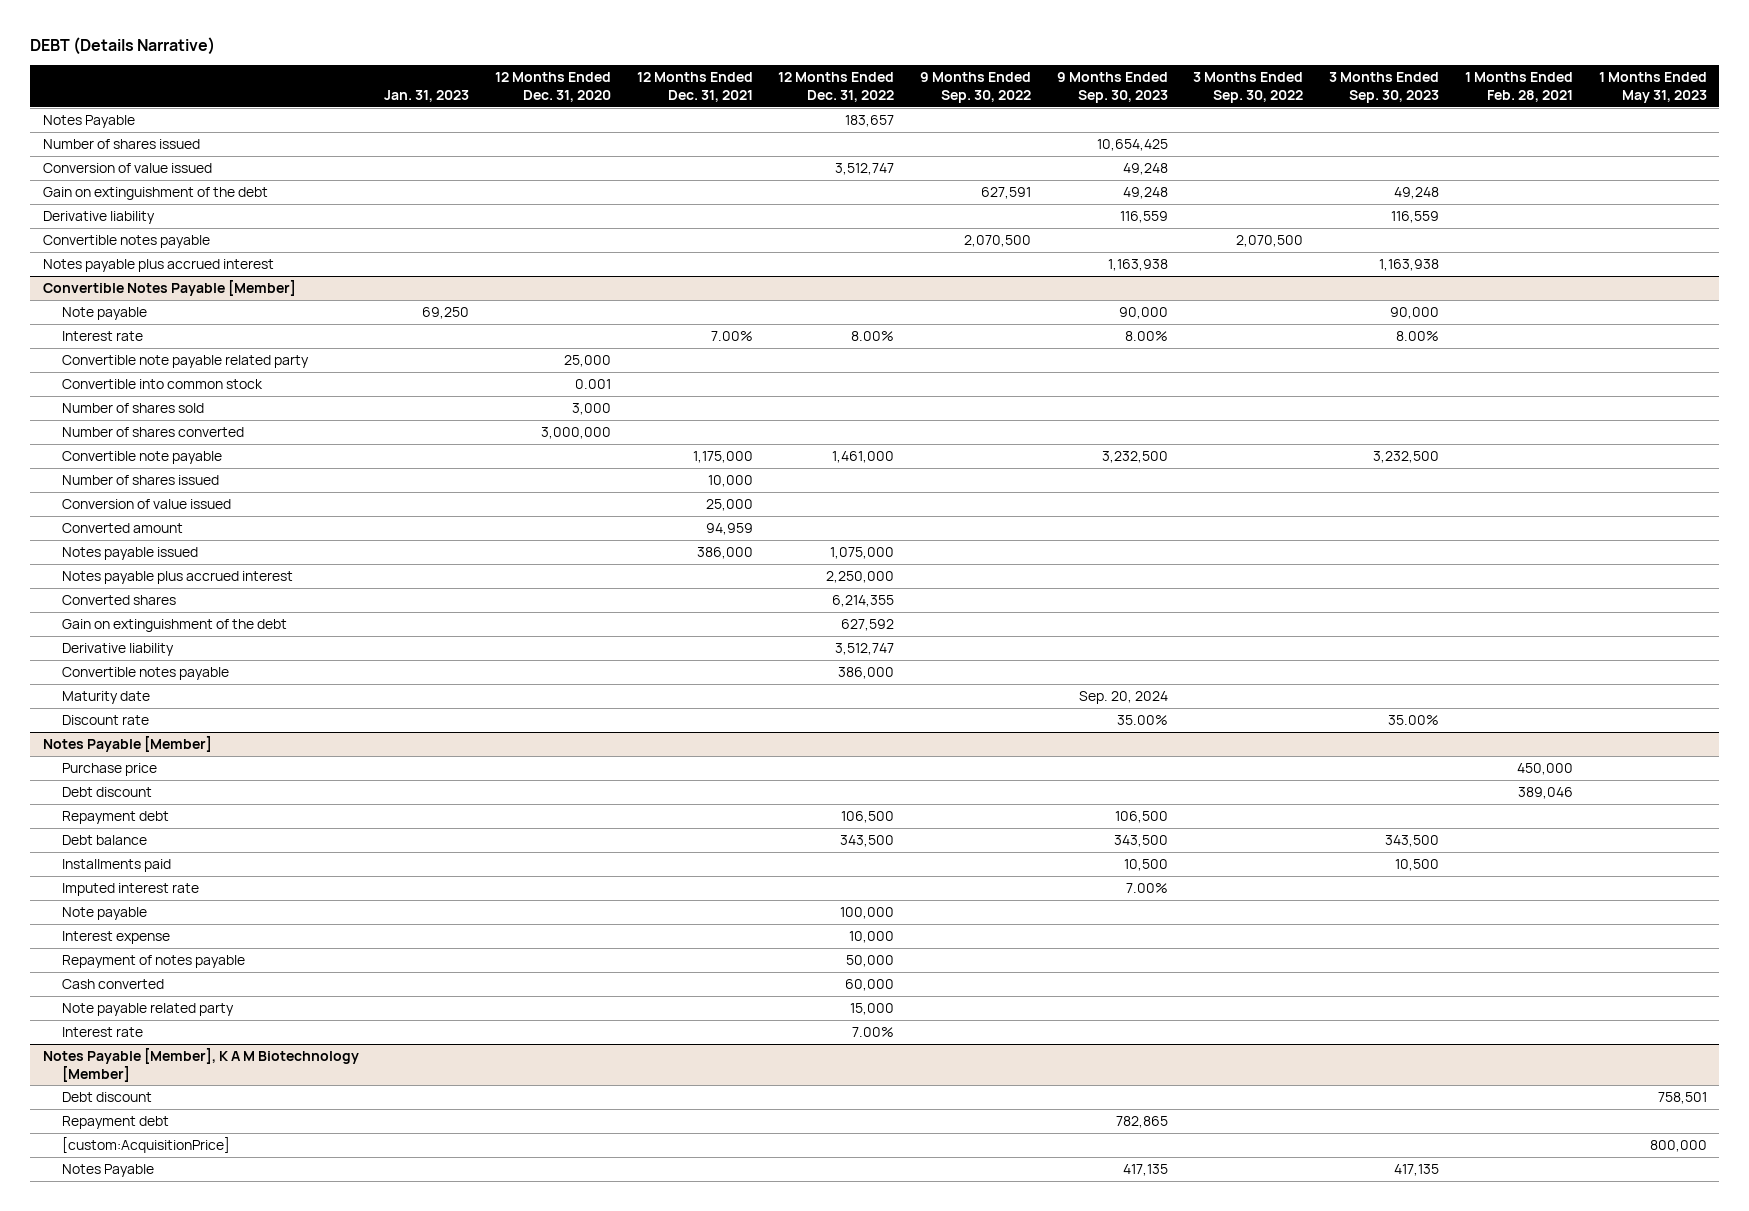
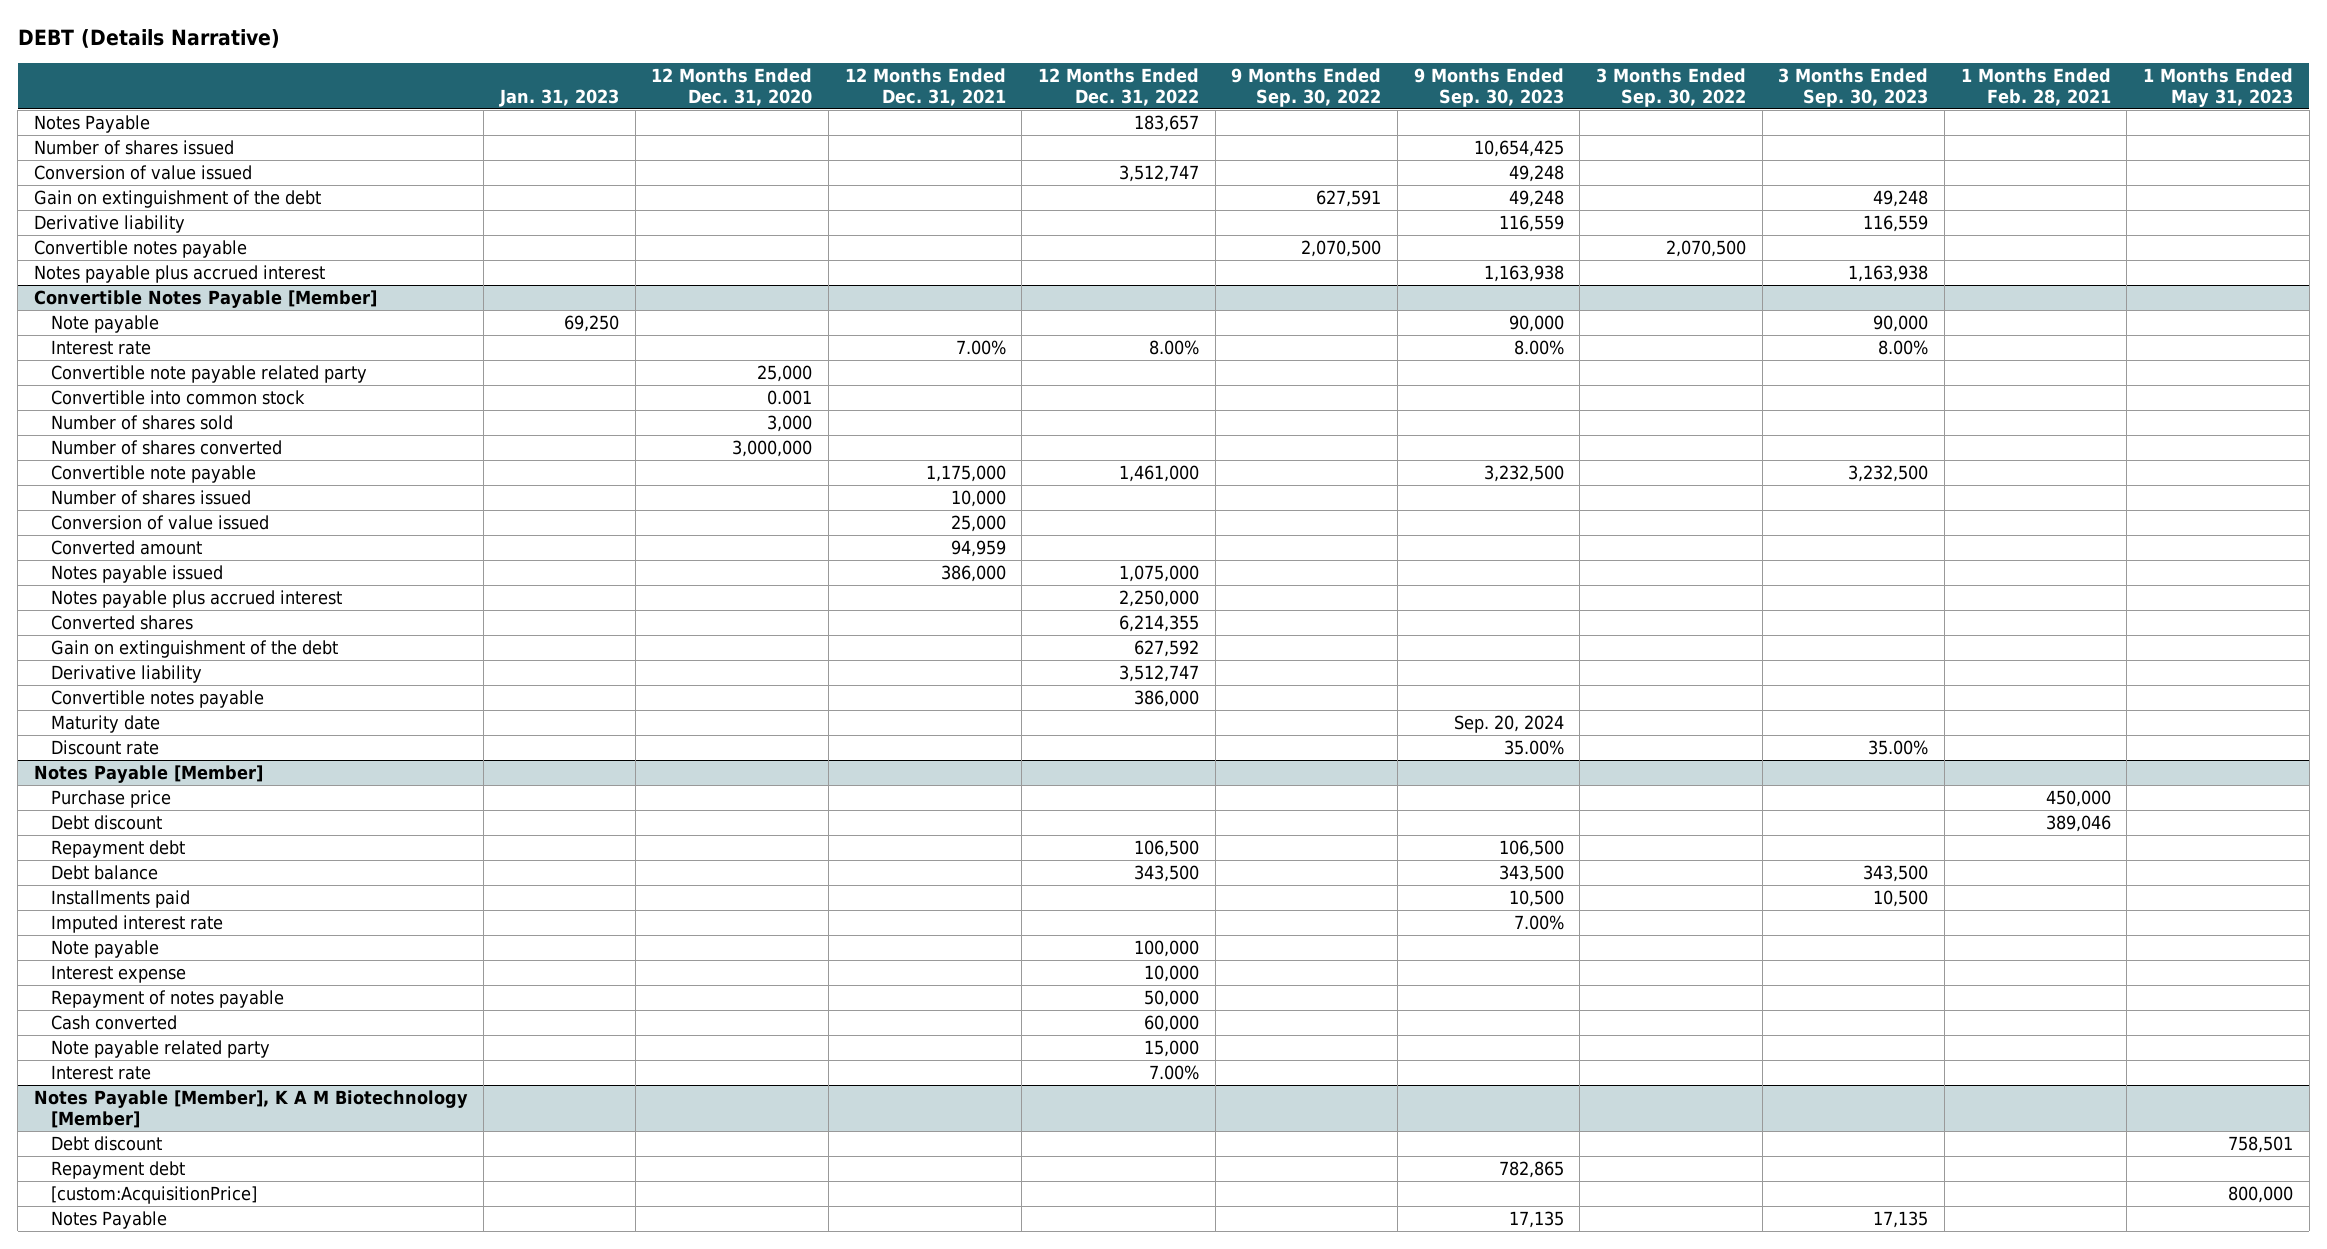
[1122,1163,1168,1176] 417,135 -> [1508,1211,1564,1229] 17,135
[1394,1163,1440,1176] 417,135 -> [1873,1211,1929,1229] 17,135

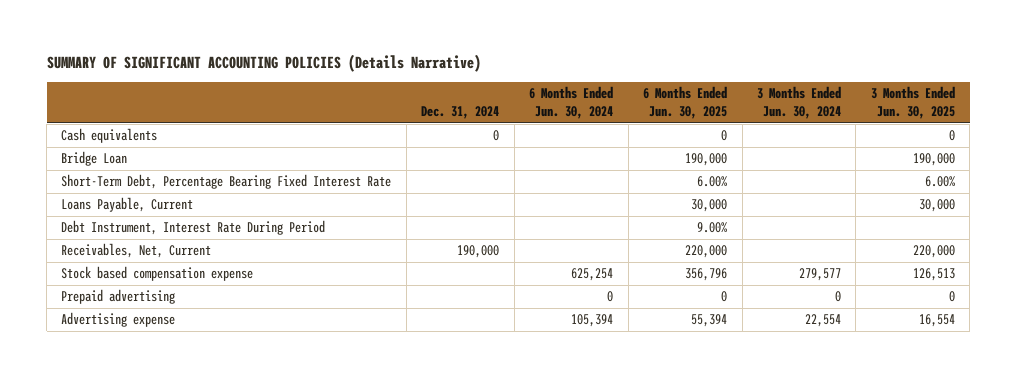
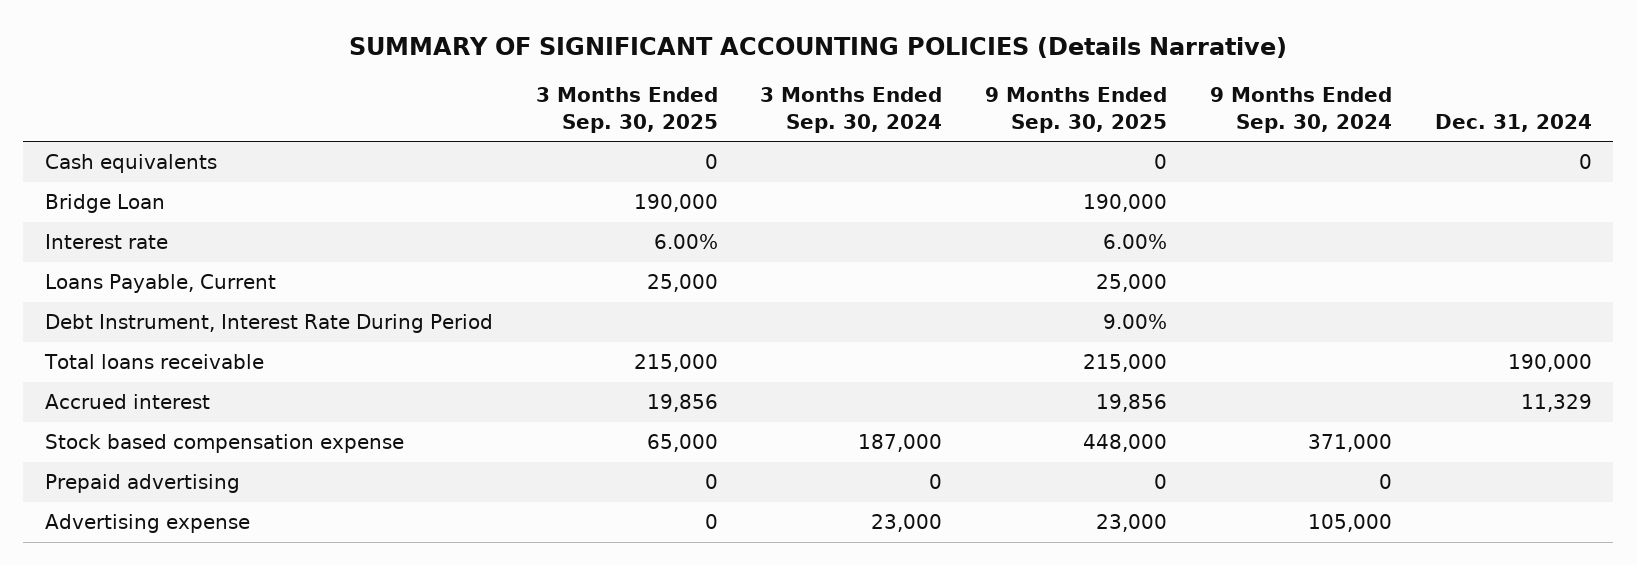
[529,86,614,119] 6 Months Ended Jun. 30, 2024 -> none
[643,86,728,119] 6 Months Ended Jun. 30, 2025 -> none
[757,86,842,119] 3 Months Ended Jun. 30, 2024 -> none
[870,86,955,119] 3 Months Ended Jun. 30, 2025 -> none
none -> [535,87,718,133] 3 Months Ended Sep. 30, 2025
none -> [760,87,943,133] 3 Months Ended Sep. 30, 2024
none -> [985,87,1168,133] 9 Months Ended Sep. 30, 2025
none -> [1210,87,1393,133] 9 Months Ended Sep. 30, 2024
[61,174,392,190] Short-Term Debt, Percentage Bearing Fixed Interest Rate -> [44,234,168,250] Interest rate
[61,243,212,259] Receivables, Net, Current -> [43,354,264,370] Total loans receivable
none -> [44,394,210,410] Accrued interest

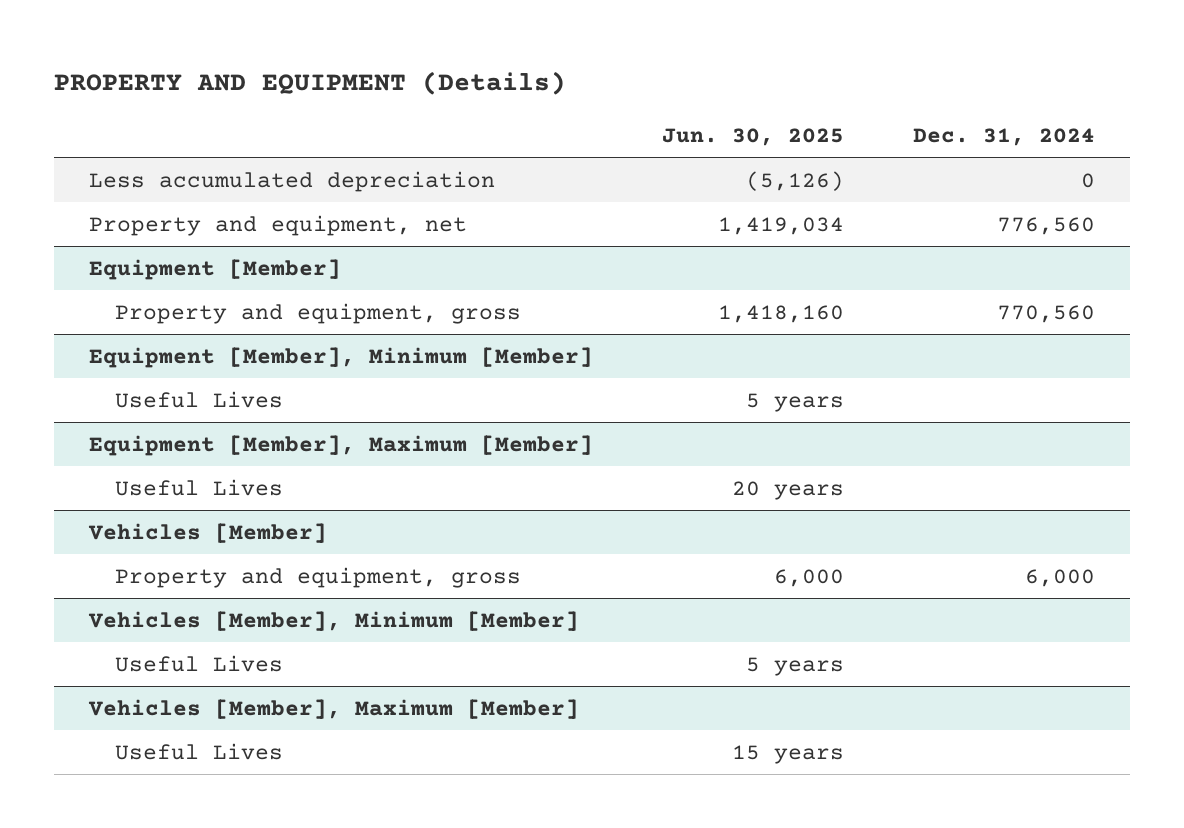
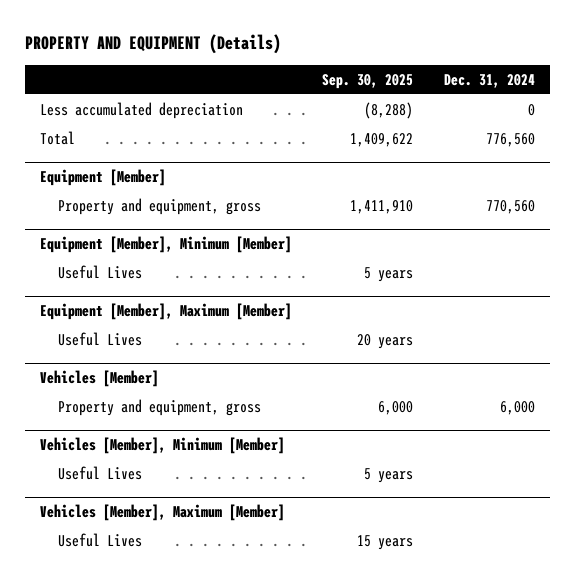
[662,128,845,147] Jun. 30, 2025 -> none
none -> [322,73,414,89] Sep. 30, 2025
[89,214,468,236] Property and equipment, net -> [40,130,76,145] Total

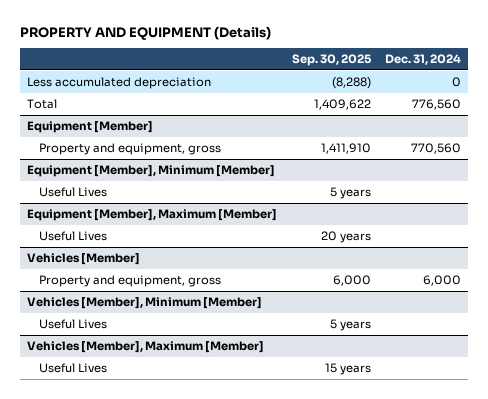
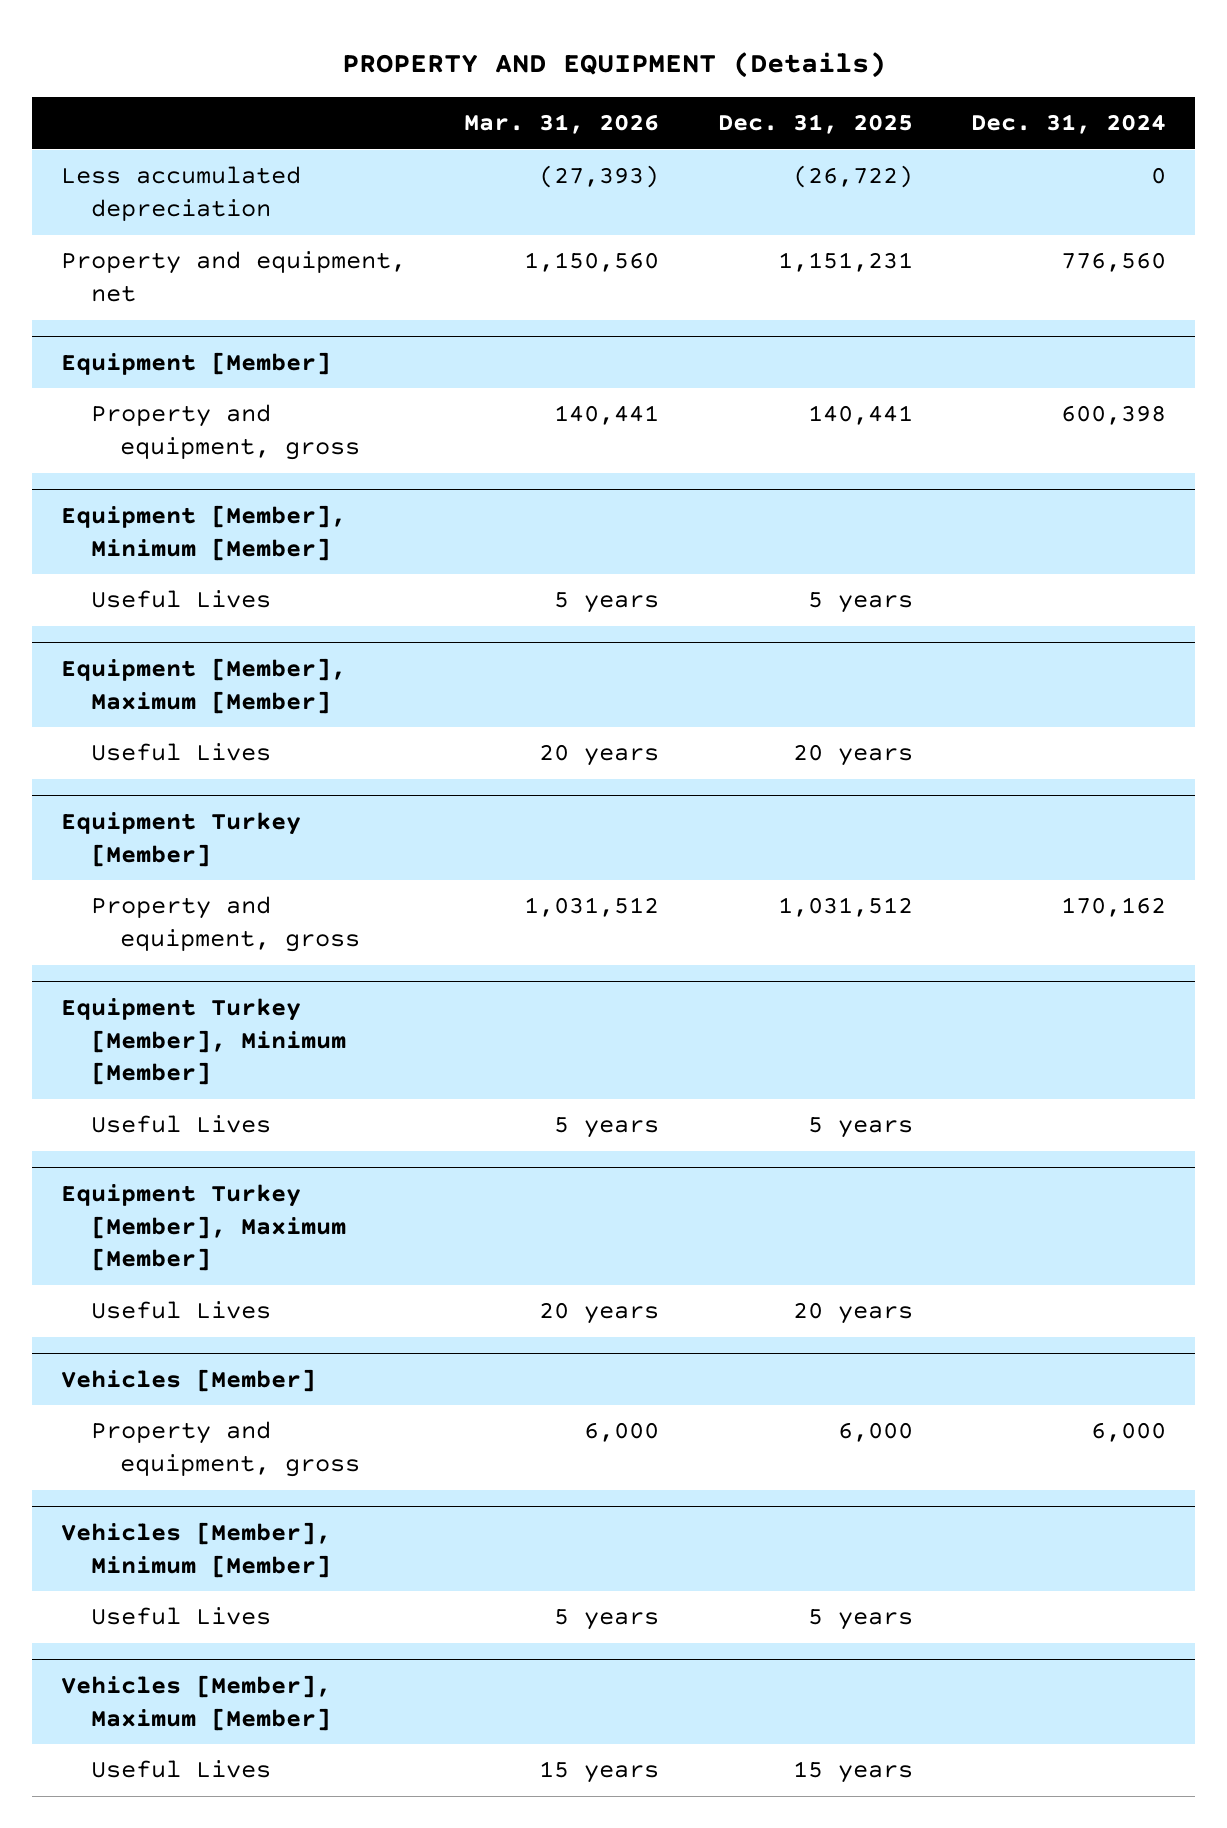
[291,54,372,67] Sep. 30, 2025 -> none
none -> [464,114,660,135] Mar. 31, 2026
none -> [717,114,913,135] Dec. 31, 2025
[26,98,57,109] Total -> [61,251,407,303] Property and equipment, net
[411,142,462,154] 770,560 -> [1060,405,1166,426] 600,398
none -> [61,811,302,867] Equipment Turkey [Member]
none -> [90,896,361,953] Property and equipment, gross
none -> [61,997,346,1086] Equipment Turkey [Member], Minimum [Member]
none -> [90,1115,271,1134] Useful Lives
none -> [61,1183,346,1272] Equipment Turkey [Member], Maximum [Member]
none -> [90,1301,271,1320] Useful Lives

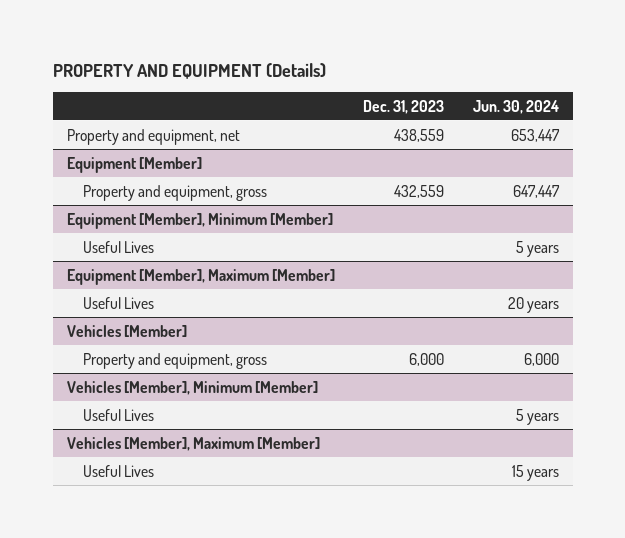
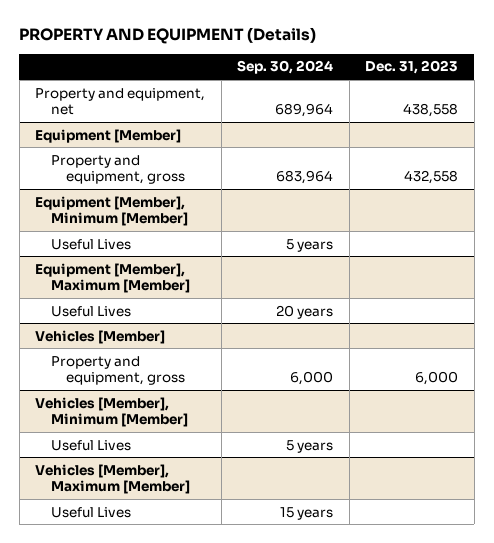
[472,99,559,114] Jun. 30, 2024 -> none
none -> [237,60,334,75] Sep. 30, 2024
[394,128,445,142] 438,559 -> [403,102,459,117] 438,558
[394,184,445,198] 432,559 -> [404,169,459,184] 432,558

